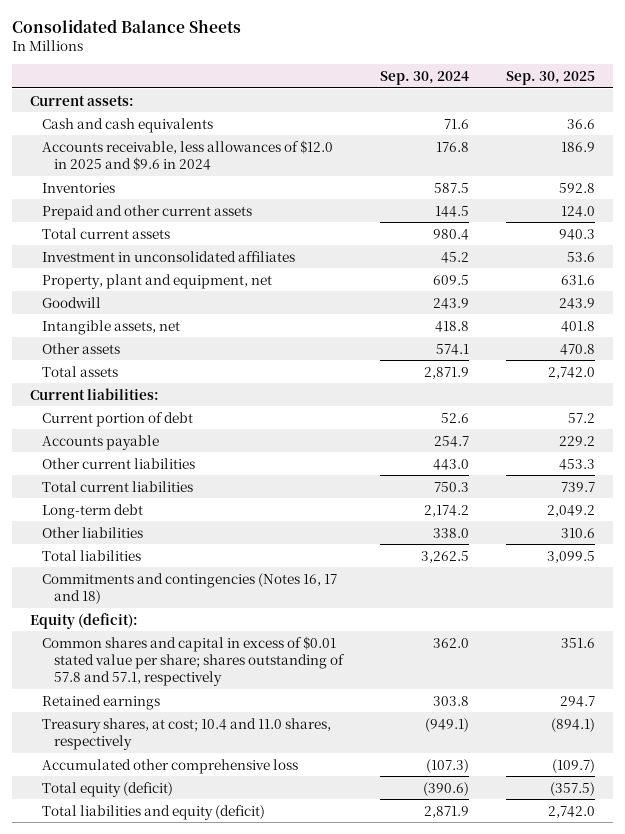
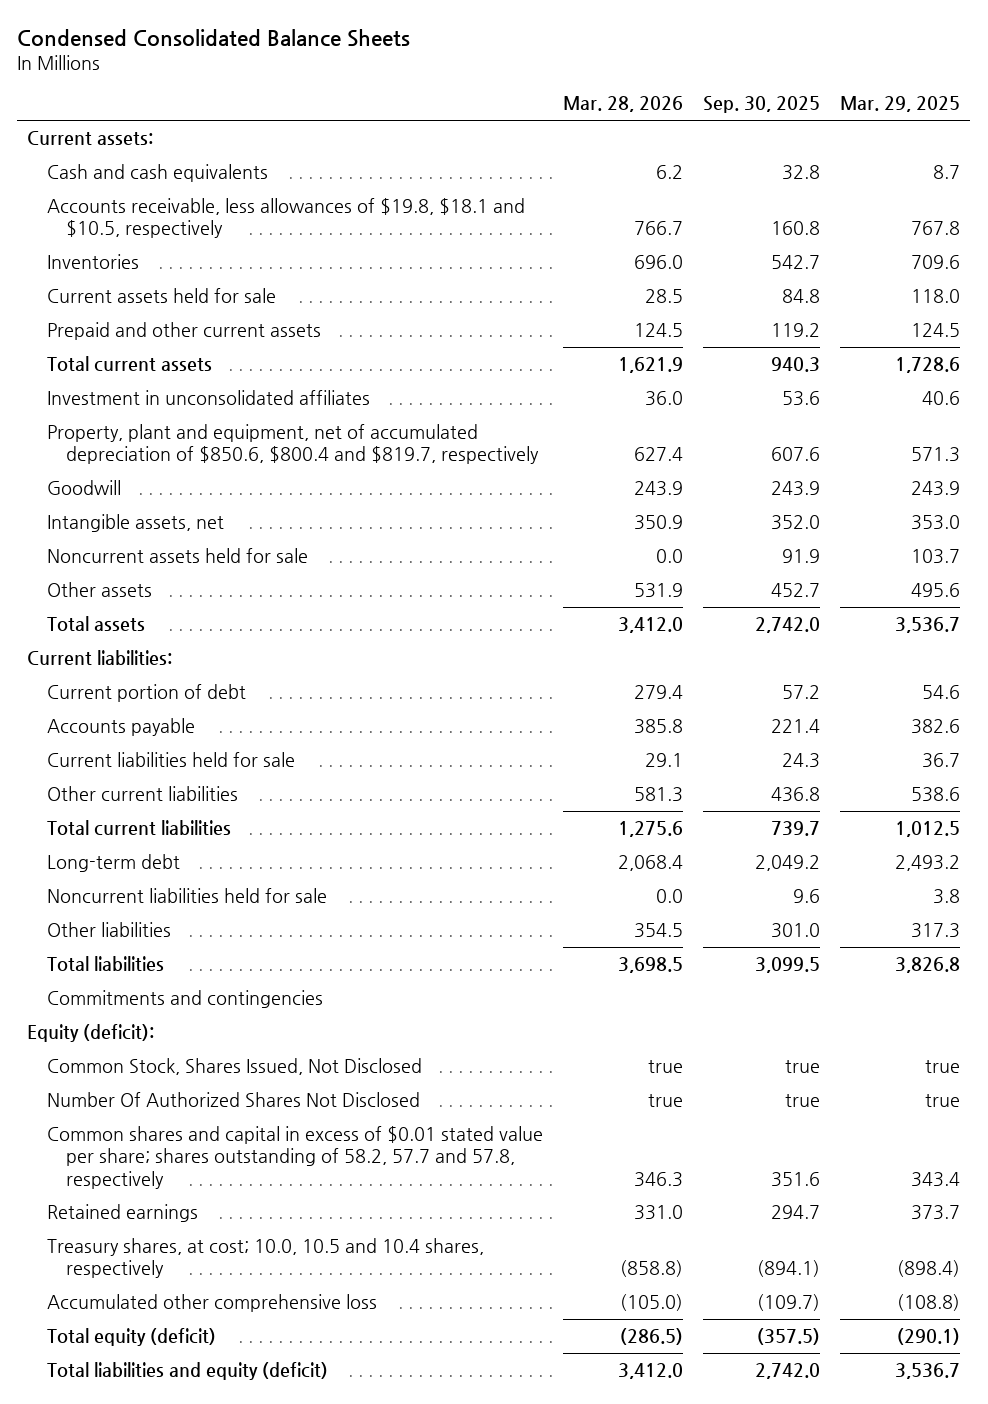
[12,18,242,33] Consolidated Balance Sheets -> [17,28,411,47] Condensed Consolidated Balance Sheets
[379,70,469,85] Sep. 30, 2024 -> none
none -> [562,96,683,113] Mar. 28, 2026
none -> [840,96,961,113] Mar. 29, 2025
[566,118,595,129] 36.6 -> [782,165,821,181] 32.8
[42,139,334,171] Accounts receivable, less allowances of $12.0 in 2025 and $9.6 in 2024 -> [46,198,525,239] Accounts receivable, less allowances of $19.8, $18.1 and $10.5, respectively
[560,141,595,152] 186.9 -> [771,221,821,236] 160.8
[558,182,595,193] 592.8 -> [771,255,821,270] 542.7
none -> [46,288,276,304] Current assets held for sale
[560,205,595,217] 124.0 -> [771,323,821,338] 119.2
[42,273,273,289] Property, plant and equipment, net -> [46,424,540,465] Property, plant and equipment, net of accumulated depreciation of $850.6, $800.4 and $819.7, respectively
[560,274,595,285] 631.6 -> [771,447,821,462] 607.6
[560,320,595,332] 401.8 -> [771,515,821,531] 352.0
none -> [46,548,308,564] Noncurrent assets held for sale
[559,343,595,355] 470.8 -> [771,583,821,598] 452.7
[558,435,595,446] 229.2 -> [771,719,821,734] 221.4
none -> [46,752,295,768] Current liabilities held for sale
[558,458,595,470] 453.3 -> [771,787,821,803] 436.8
none -> [46,888,327,904] Noncurrent liabilities held for sale
[560,527,595,538] 310.6 -> [771,923,821,939] 301.0
[42,572,338,604] Commitments and contingencies (Notes 16, 17 and 18) -> [46,990,323,1009] Commitments and contingencies
none -> [46,1058,422,1076] Common Stock, Shares Issued, Not Disclosed
none -> [46,1092,420,1108] Number Of Authorized Shares Not Disclosed
[42,635,346,687] Common shares and capital in excess of $0.01 stated value per share; shares outstanding of 57.8 and 57.1, respectively -> [46,1126,543,1189] Common shares and capital in excess of $0.01 stated value per share; shares outstanding of 58.2, 57.7 and 57.8, respectively
[42,717,332,750] Treasury shares, at cost; 10.4 and 11.0 shares, respectively -> [46,1238,484,1279] Treasury shares, at cost; 10.0, 10.5 and 10.4 shares, respectively

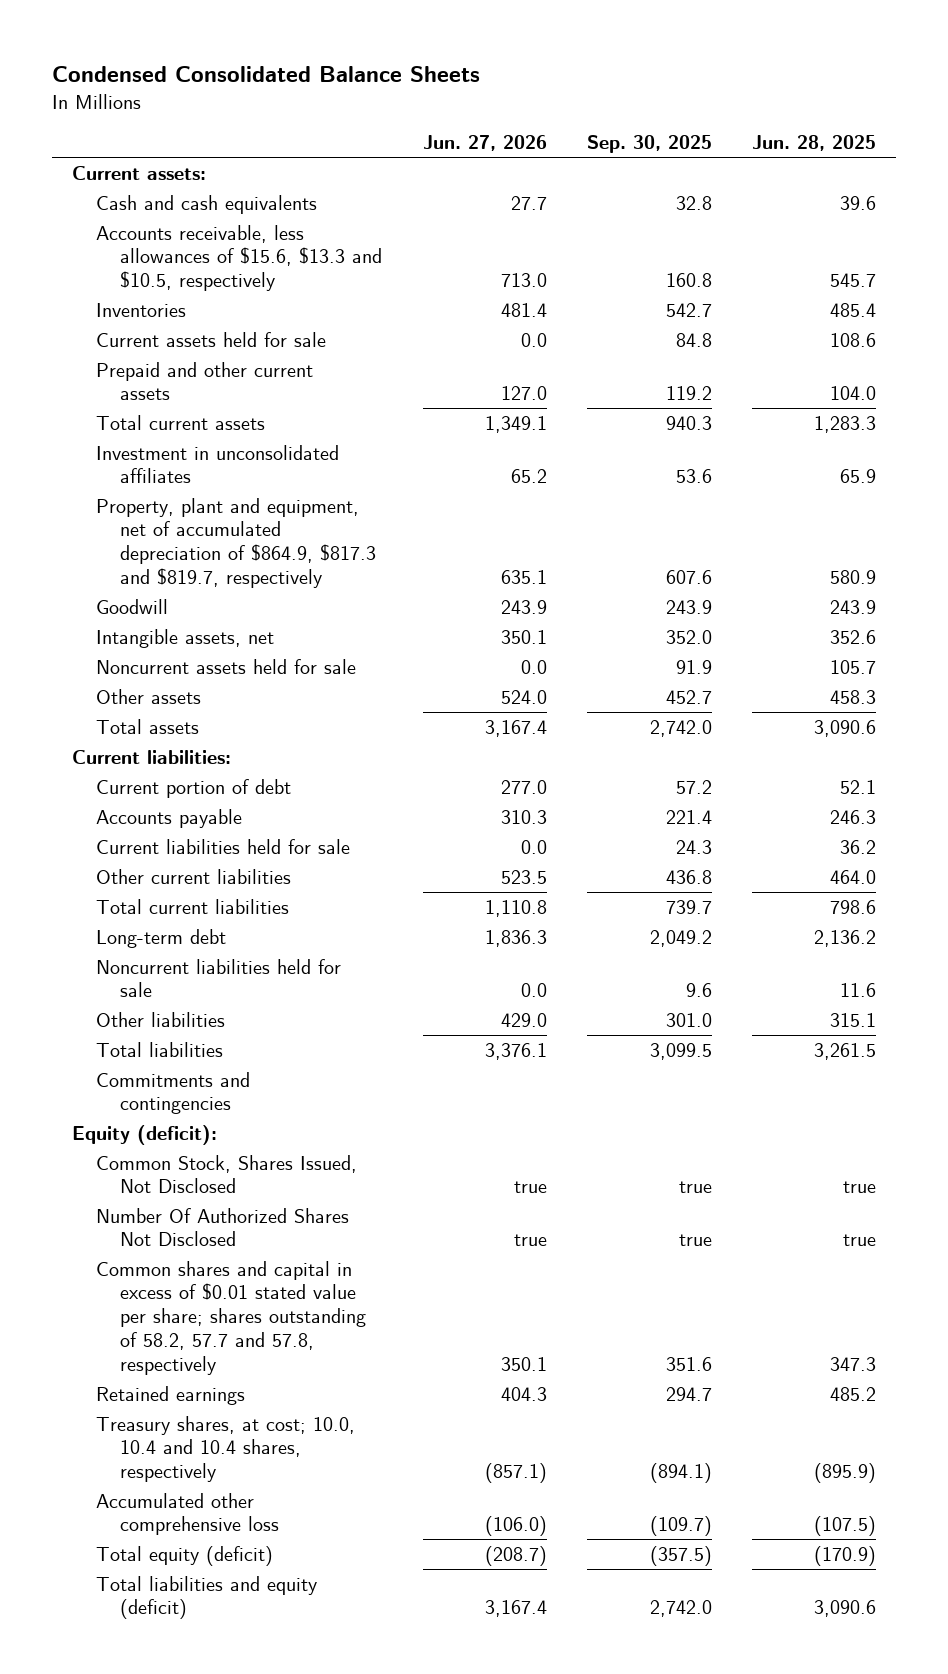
[562,96,683,113] Mar. 28, 2026 -> none
[840,96,961,113] Mar. 29, 2025 -> none
none -> [422,135,547,152] Jun. 27, 2026
none -> [751,135,876,152] Jun. 28, 2025
[46,198,525,239] Accounts receivable, less allowances of $19.8, $18.1 and $10.5, respectively -> [96,224,383,292] Accounts receivable, less allowances of $15.6, $13.3 and $10.5, respectively
[46,424,540,465] Property, plant and equipment, net of accumulated depreciation of $850.6, $800.4 and $819.7, respectively -> [96,497,377,589] Property, plant and equipment, net of accumulated depreciation of $864.9, $817.3 and $819.7, respectively
[46,1238,484,1279] Treasury shares, at cost; 10.0, 10.5 and 10.4 shares, respectively -> [96,1415,356,1483] Treasury shares, at cost; 10.0, 10.4 and 10.4 shares, respectively

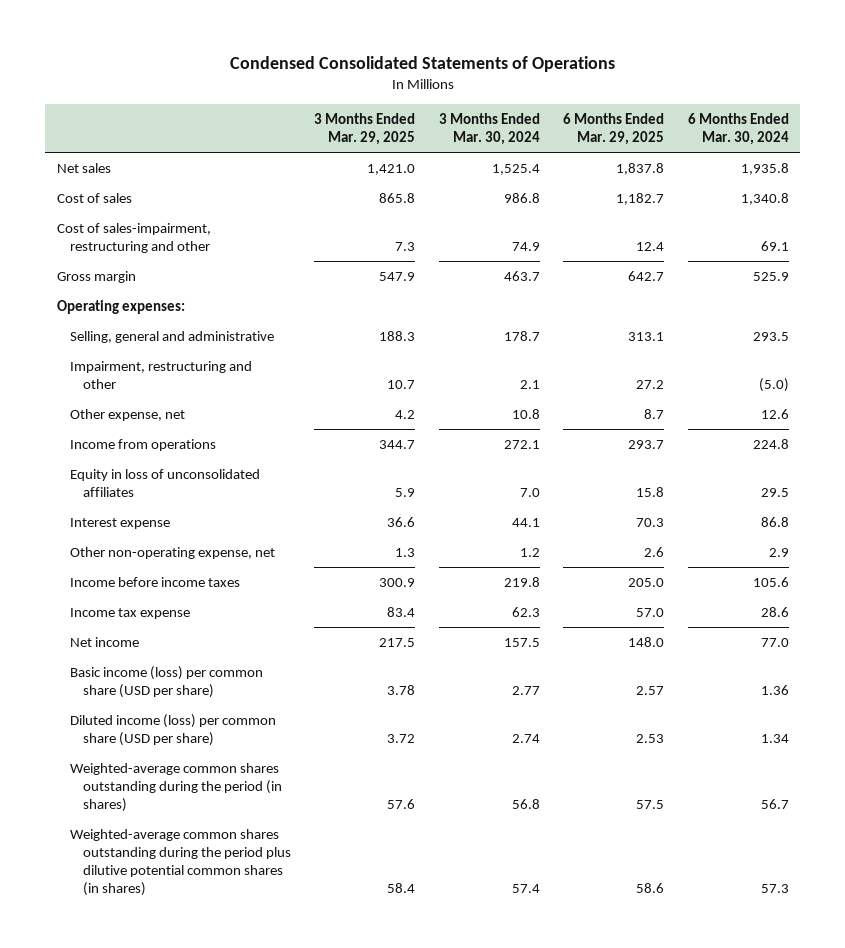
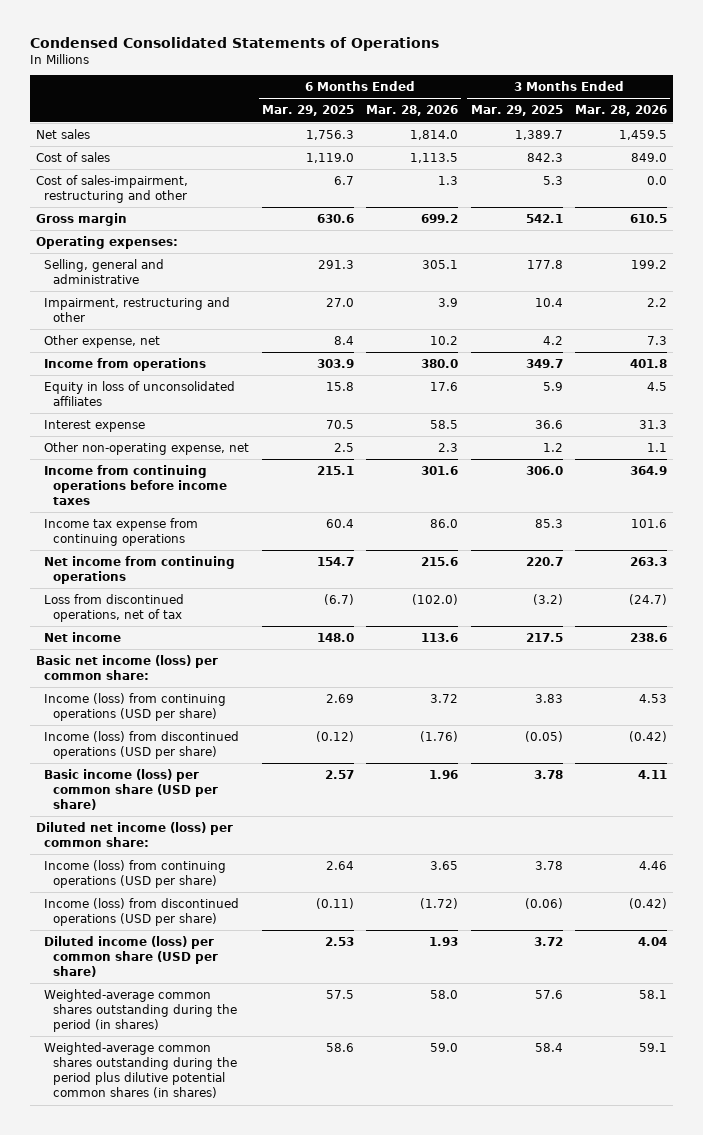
[438,113,540,146] 3 Months Ended Mar. 30, 2024 -> none
[687,113,789,146] 6 Months Ended Mar. 30, 2024 -> none
none -> [366,105,459,117] Mar. 28, 2026
none -> [574,105,667,117] Mar. 28, 2026
[367,163,416,175] 1,421.0 -> [514,129,563,140] 1,389.7
[616,162,665,175] 1,837.8 -> [305,129,354,140] 1,756.3
[379,192,416,203] 865.8 -> [526,152,563,162] 842.3
[616,192,665,205] 1,182.7 -> [305,152,354,163] 1,119.0
[395,242,416,252] 7.3 -> [542,175,563,185] 5.3
[636,242,665,252] 12.4 -> [333,175,354,185] 6.7
[379,271,416,281] 547.9 -> [525,213,563,223] 542.1
[628,270,665,281] 642.7 -> [316,213,354,223] 630.6
[379,330,416,341] 188.3 -> [526,259,563,269] 177.8
[628,331,665,341] 313.1 -> [317,259,354,269] 291.3
[387,380,416,390] 10.7 -> [534,297,563,307] 10.4
[636,380,665,390] 27.2 -> [325,297,354,307] 27.0
[644,408,665,419] 8.7 -> [333,335,354,345] 8.4
[379,439,416,449] 344.7 -> [525,358,563,368] 349.7
[628,439,665,449] 293.7 -> [316,358,354,368] 303.9
[636,517,665,527] 70.3 -> [325,419,354,429] 70.5
[395,547,416,557] 1.3 -> [542,442,563,452] 1.2
[644,546,665,557] 2.6 -> [333,442,354,452] 2.5
[69,576,240,587] Income before income taxes -> [44,464,227,506] Income from continuing operations before income taxes
[379,577,416,587] 300.9 -> [525,465,563,475] 306.0
[628,577,665,587] 205.0 -> [316,465,354,475] 215.1
[69,607,190,619] Income tax expense -> [44,517,199,546] Income tax expense from continuing operations
[387,606,416,617] 83.4 -> [534,518,563,528] 85.3
[636,607,665,617] 57.0 -> [325,518,354,528] 60.4
none -> [44,555,236,584] Net income from continuing operations
none -> [44,593,185,622] Loss from discontinued operations, net of tax
none -> [35,654,218,680] Basic net income (loss) per common share:
none -> [44,692,227,721] Income (loss) from continuing operations (USD per share)
none -> [44,730,240,759] Income (loss) from discontinued operations (USD per share)
none -> [35,821,233,847] Diluted net income (loss) per common share:
none -> [44,859,227,888] Income (loss) from continuing operations (USD per share)
none -> [44,897,240,926] Income (loss) from discontinued operations (USD per share)

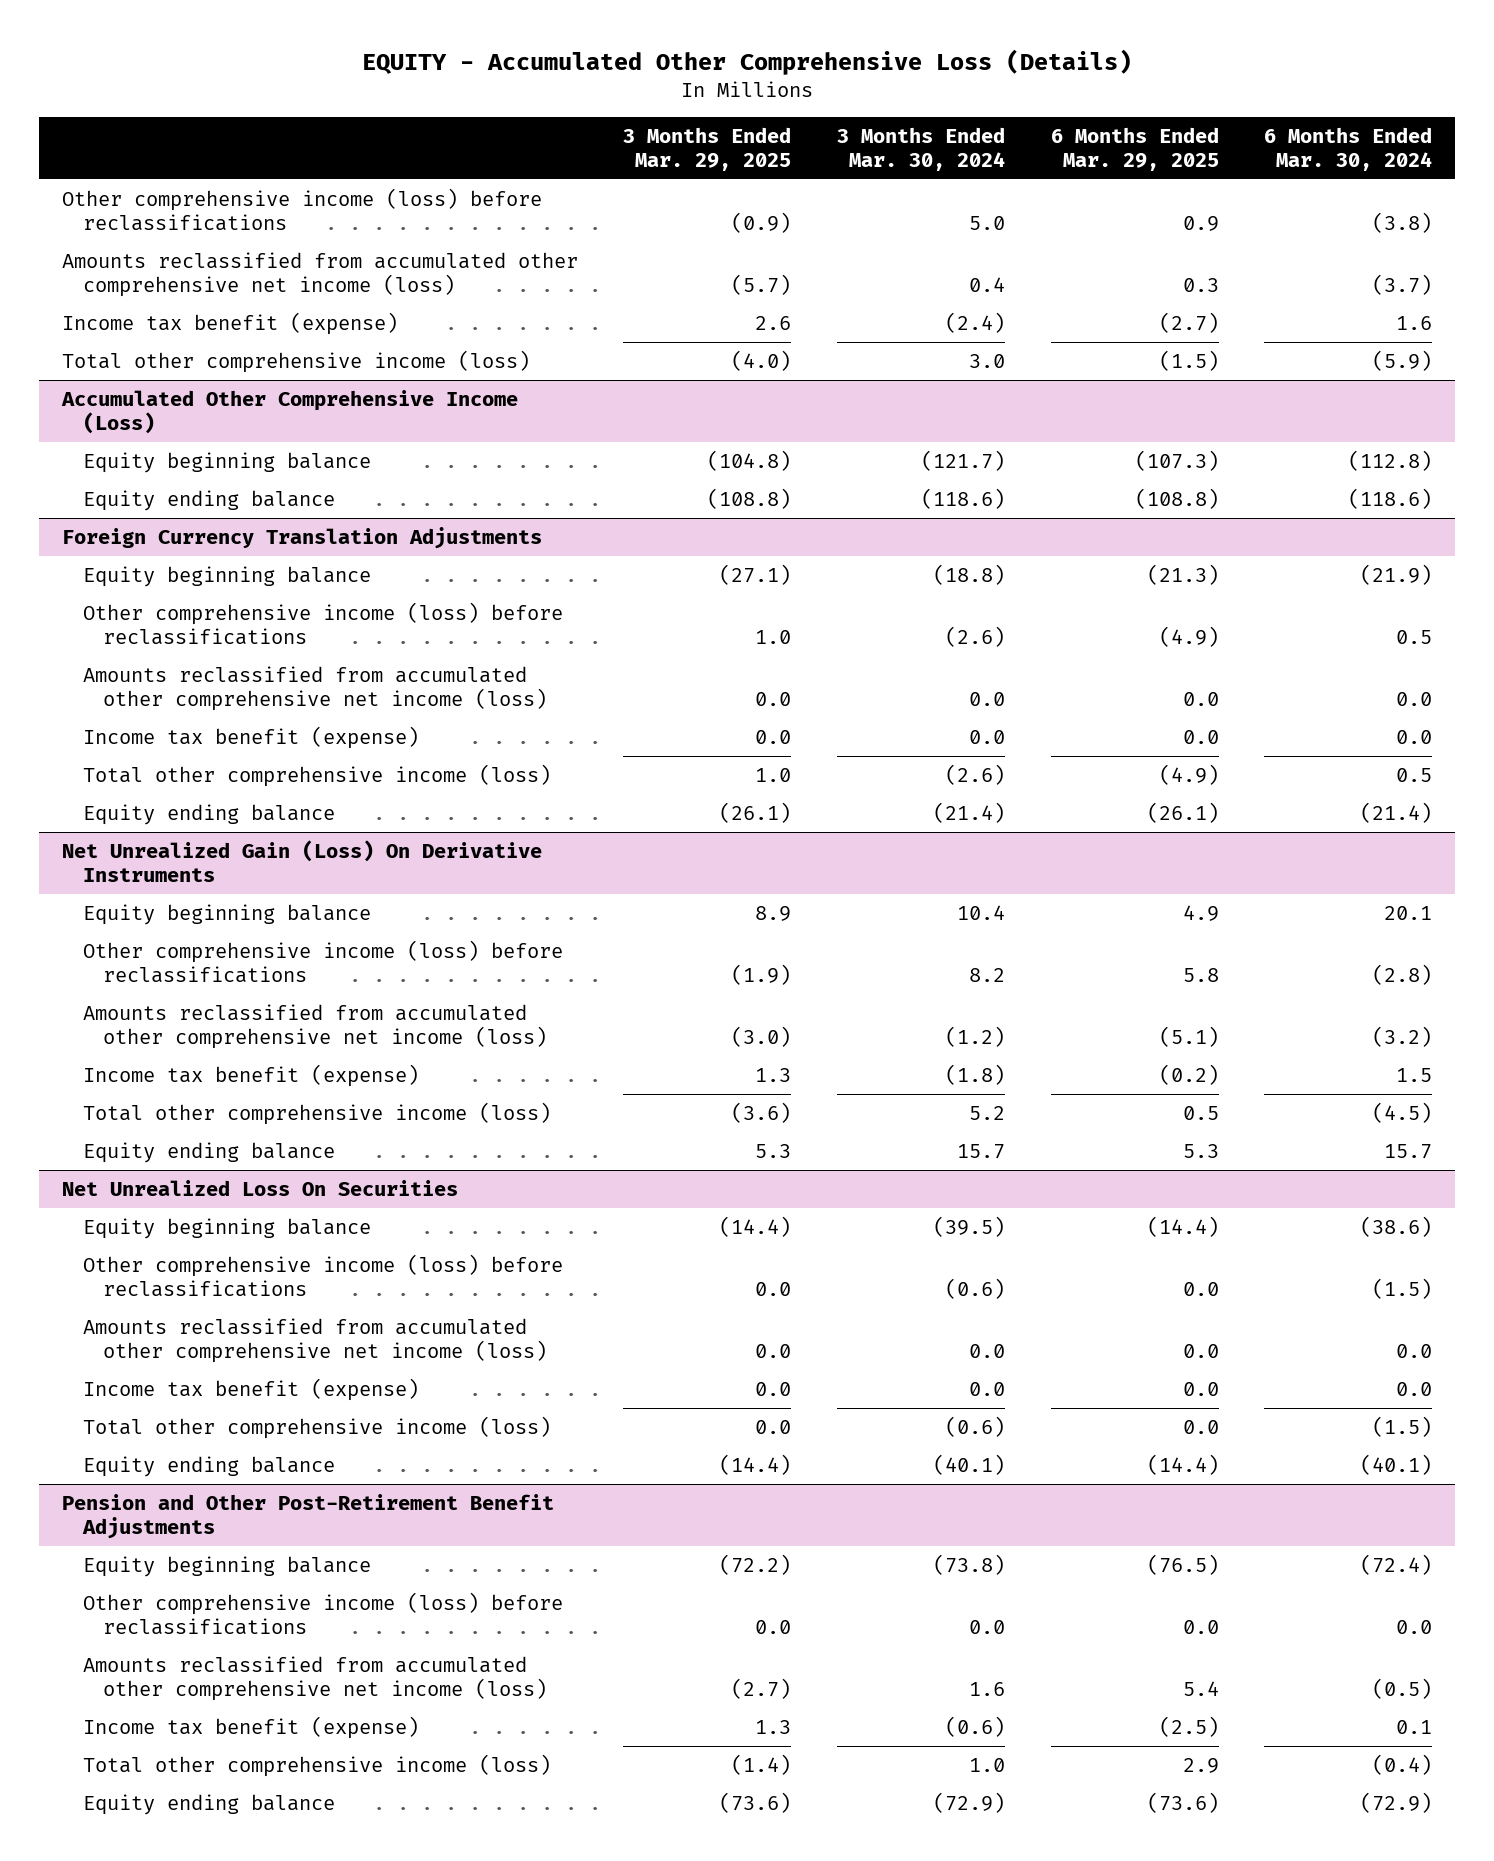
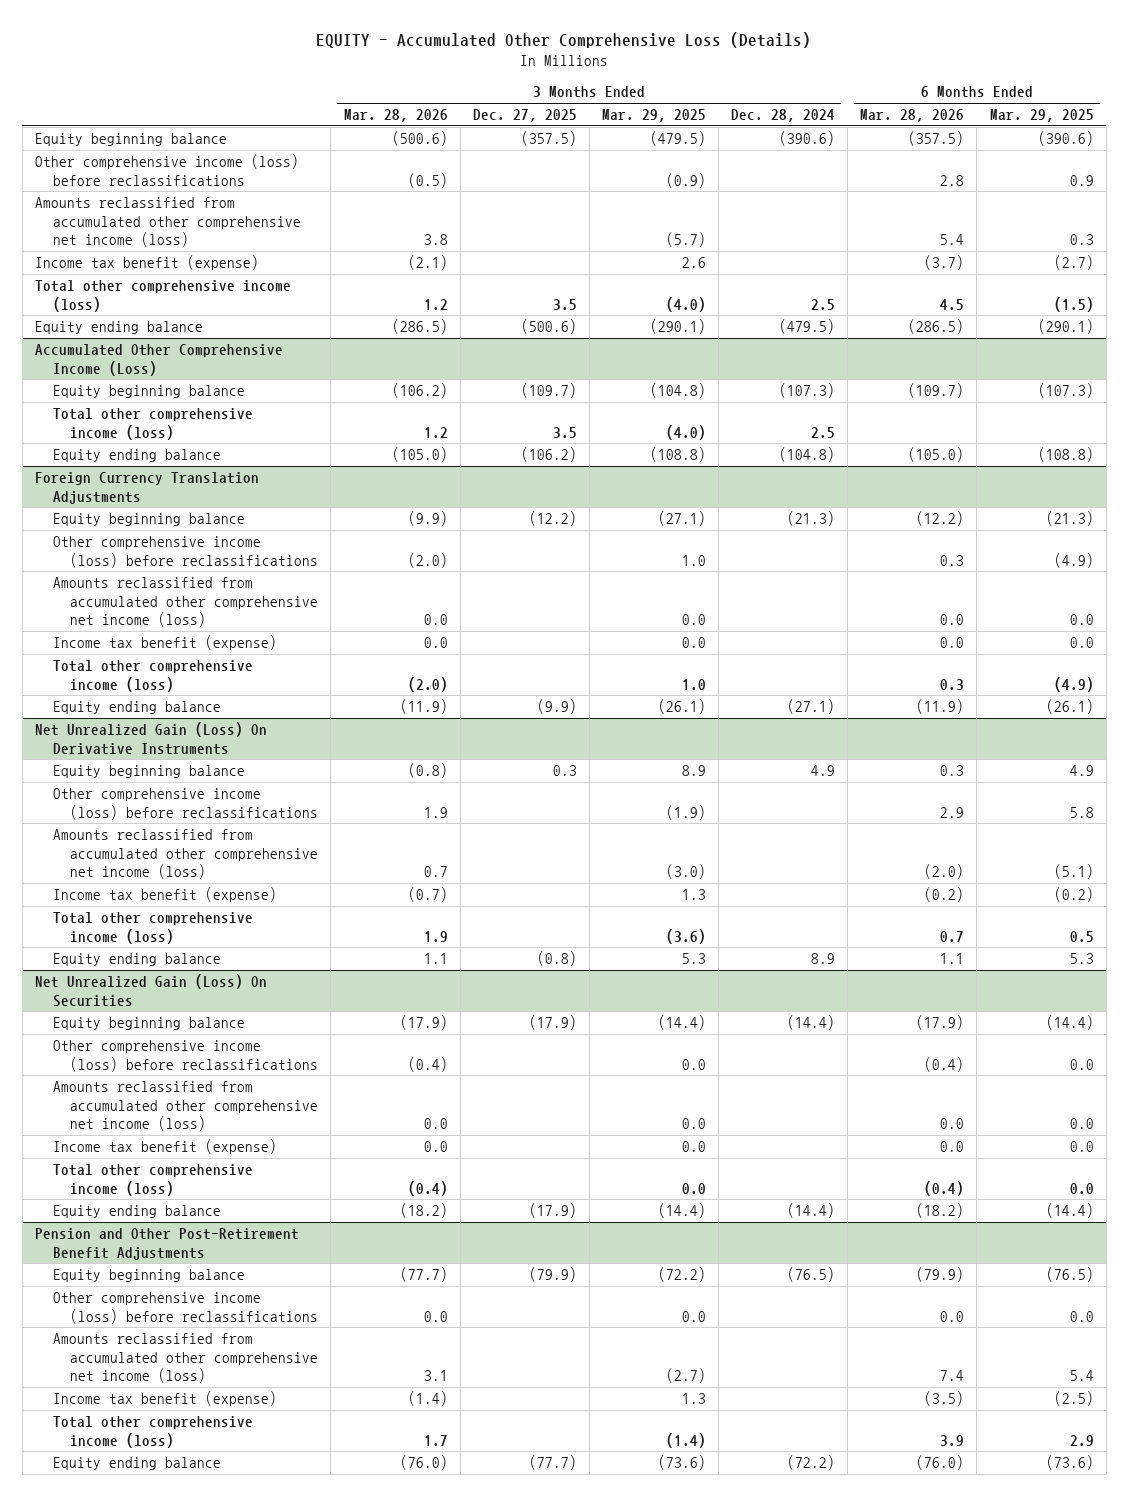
[836,126,1005,171] 3 Months Ended Mar. 30, 2024 -> none
[1264,126,1433,171] 6 Months Ended Mar. 30, 2024 -> none
none -> [343,109,448,123] Mar. 28, 2026
none -> [472,109,577,123] Dec. 27, 2025
none -> [731,109,836,123] Dec. 28, 2024
none -> [860,109,965,123] Mar. 28, 2026
none -> [34,133,227,147] Equity beginning balance
none -> [34,321,203,335] Equity ending balance
none -> [52,408,253,440] Total other comprehensive income (loss)
[61,1179,458,1196] Net Unrealized Loss On Securities -> [34,974,267,1007] Net Unrealized Gain (Loss) On Securities

